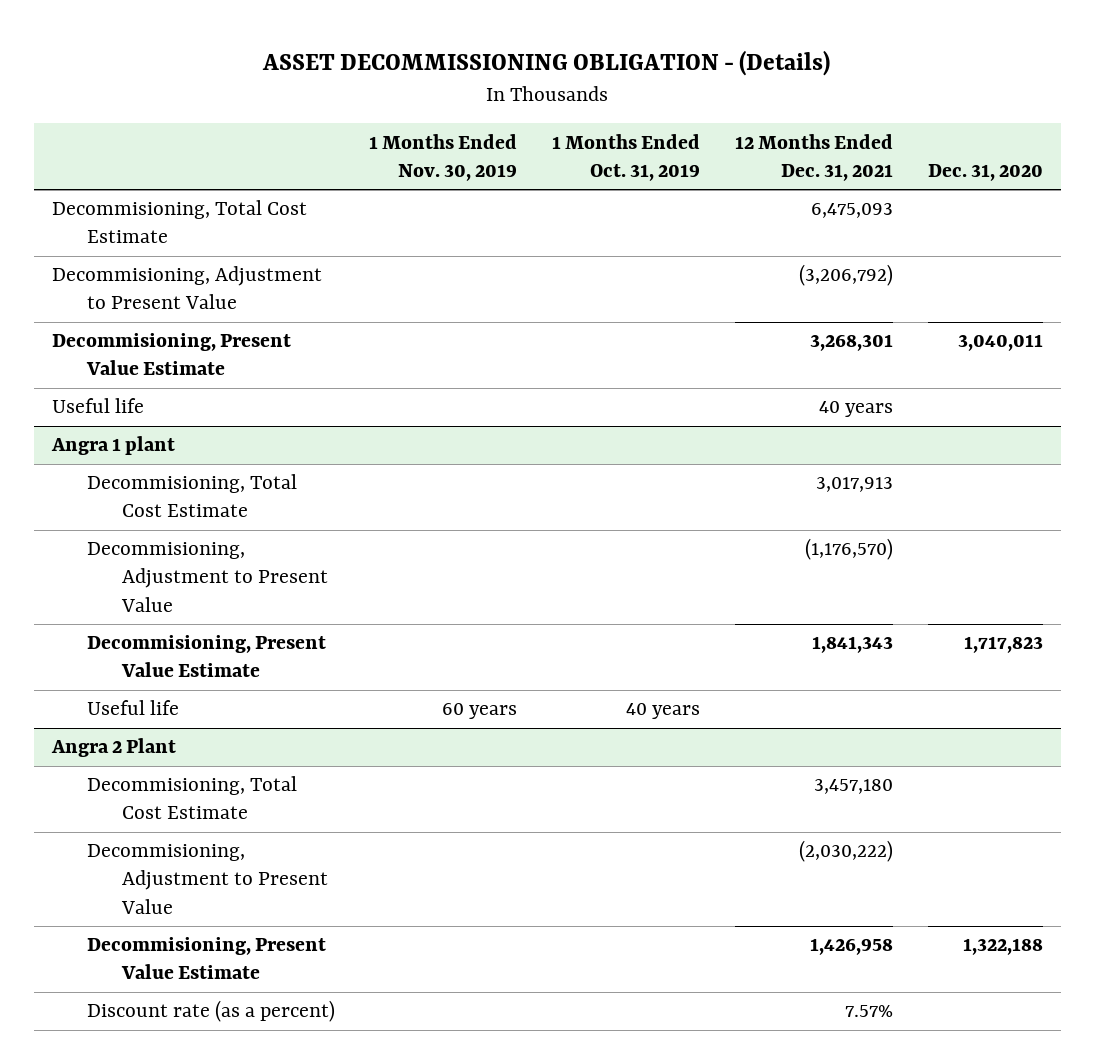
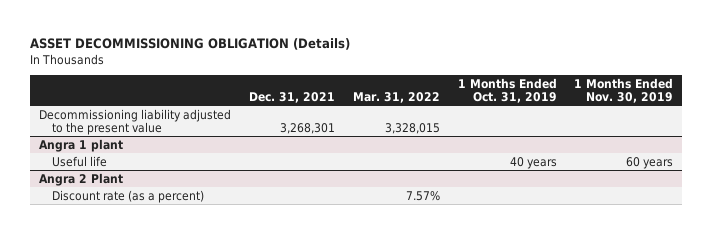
[262,49,831,76] ASSET DECOMMISSIONING OBLIGATION - (Details) -> [30,38,351,51] ASSET DECOMMISSIONING OBLIGATION (Details)
[735,133,894,181] 12 Months Ended Dec. 31, 2021 -> none
[928,163,1044,181] Dec. 31, 2020 -> none
none -> [249,91,336,103] Dec. 31, 2021
none -> [352,91,440,103] Mar. 31, 2022
[51,200,307,244] Decommisioning, Total Cost Estimate -> none
[51,266,322,310] Decommisioning, Adjustment to Present Value -> none
[51,398,144,414] Useful life -> none
[51,333,291,376] Decommisioning, Present Value Estimate -> [39,108,232,135] Decommissioning liability adjusted to the present value
[86,474,297,518] Decommisioning, Total Cost Estimate -> none
[86,542,328,612] Decommisioning, Adjustment to Present Value -> none
[86,635,326,678] Decommisioning, Present Value Estimate -> none
[86,776,297,820] Decommisioning, Total Cost Estimate -> none
[86,844,328,914] Decommisioning, Adjustment to Present Value -> none
[86,937,326,980] Decommisioning, Present Value Estimate -> none

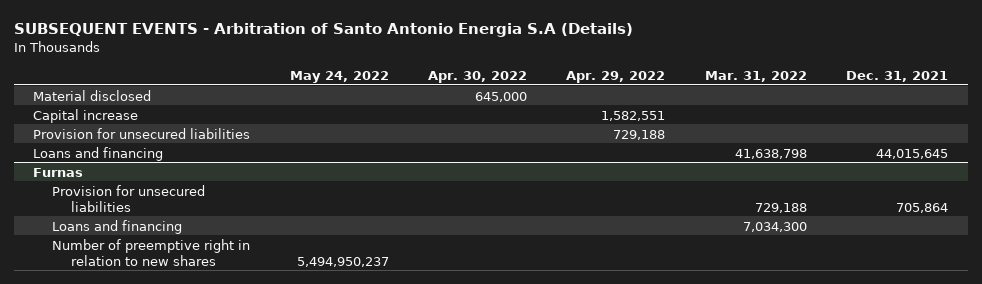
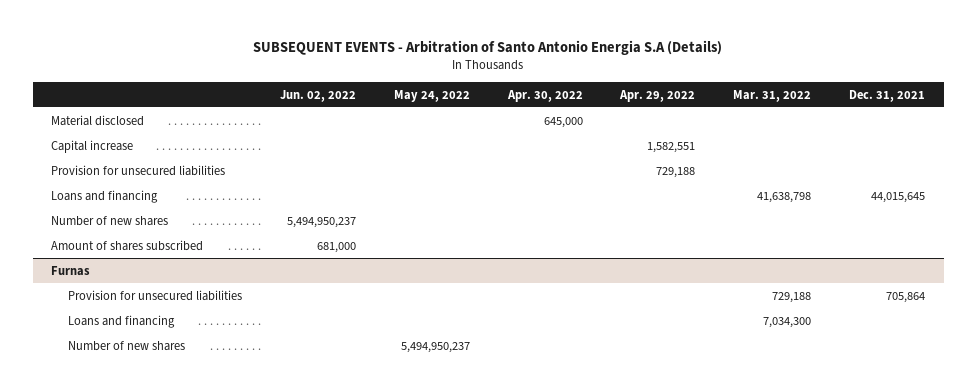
none -> [279,89,356,102] Jun. 02, 2022
none -> [51,215,169,226] Number of new shares
none -> [51,239,204,251] Amount of shares subscribed
[52,238,251,266] Number of preemptive right in relation to new shares -> [68,340,186,351] Number of new shares

